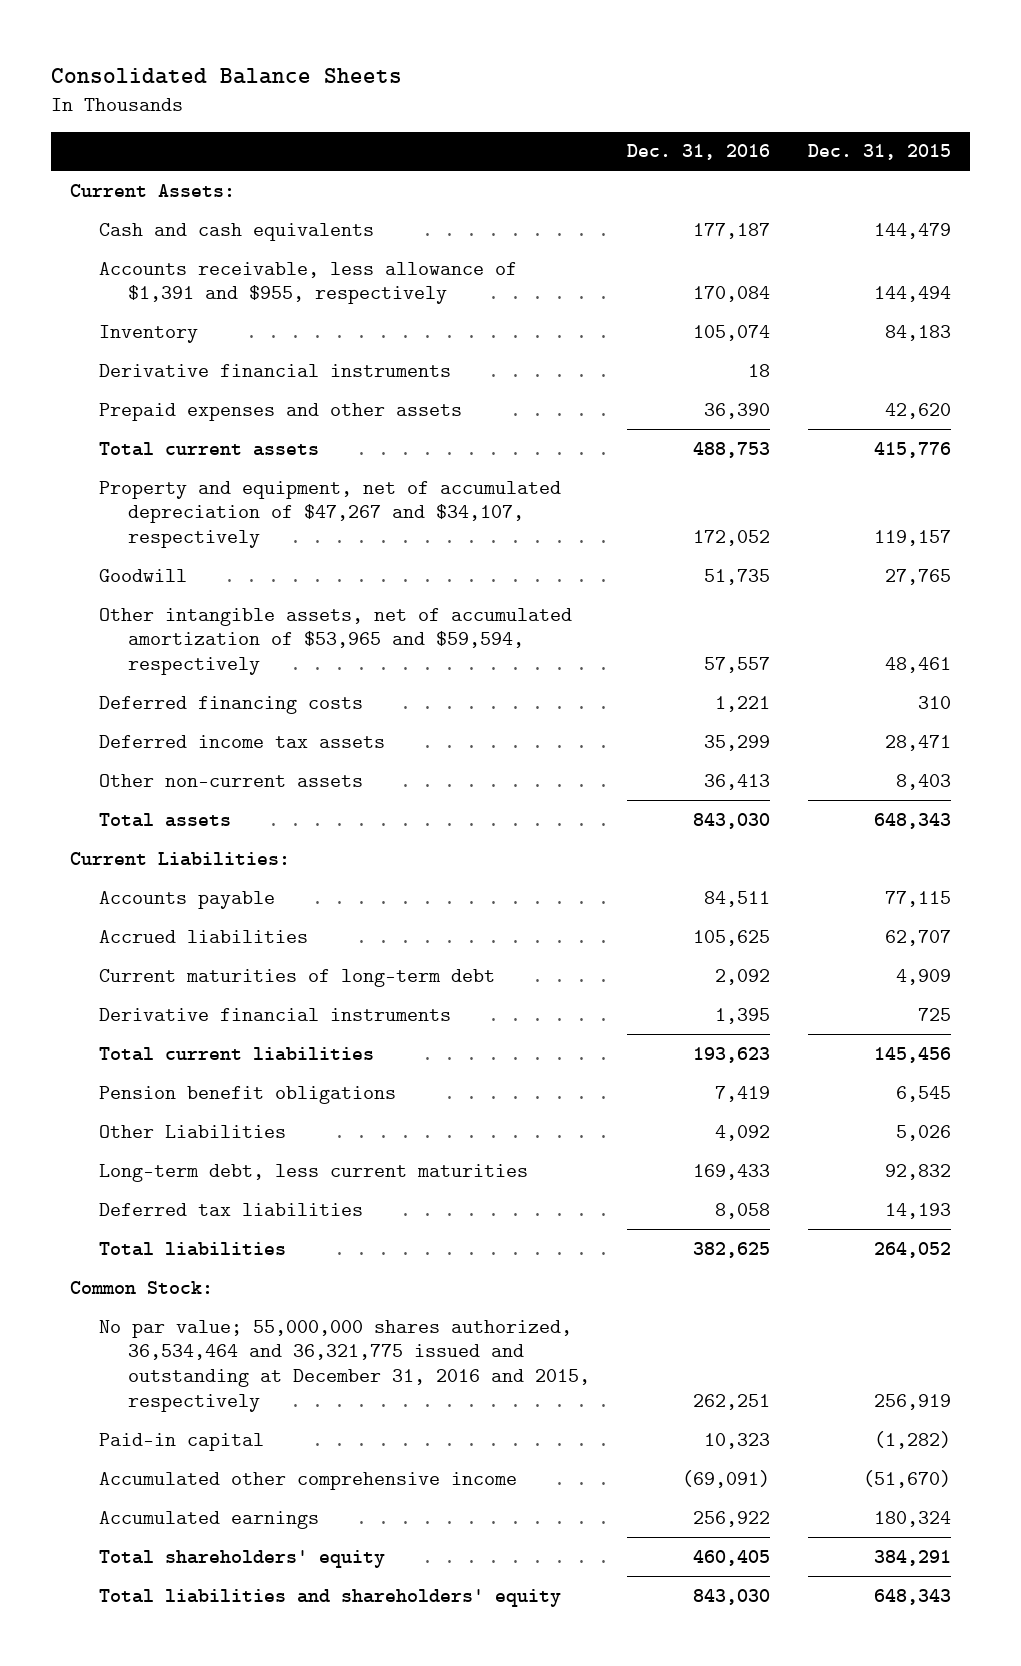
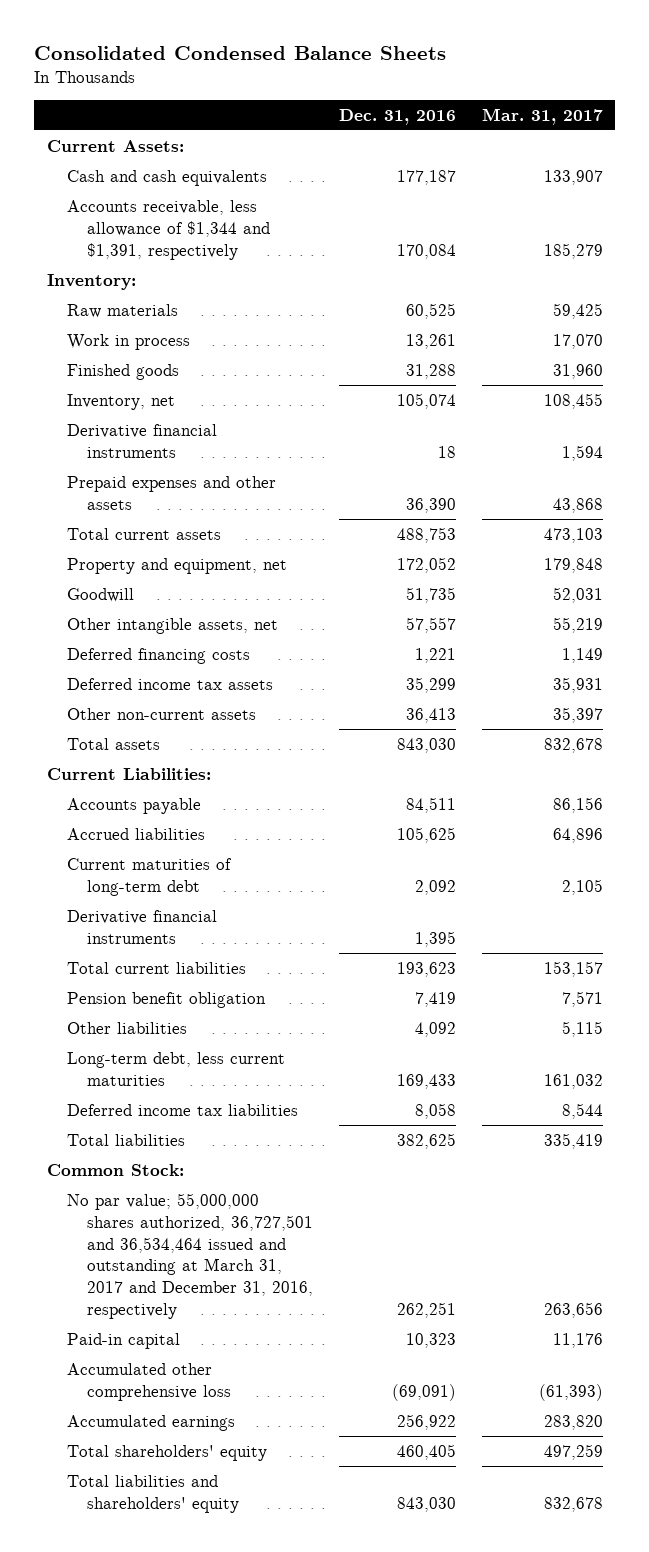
[51,68,403,85] Consolidated Balance Sheets -> [33,46,446,61] Consolidated Condensed Balance Sheets
[807,144,951,161] Dec. 31, 2015 -> none
none -> [481,107,603,125] Mar. 31, 2017
[98,261,517,305] Accounts receivable, less allowance of $1,391 and $955, respectively -> [67,199,271,260] Accounts receivable, less allowance of $1,344 and $1,391, respectively
none -> [46,273,136,290] Inventory:
none -> [67,303,179,318] Raw materials
none -> [67,333,191,350] Work in process
none -> [67,363,180,380] Finished goods
[98,324,198,343] Inventory -> [67,393,176,410] Inventory, net
[98,480,561,549] Property and equipment, net of accumulated depreciation of $47,267 and $34,107, respectively -> [67,557,288,574] Property and equipment, net
[98,607,572,676] Other intangible assets, net of accumulated amortization of $53,965 and $59,594, respectively -> [67,617,279,634] Other intangible assets, net
[98,1085,396,1104] Pension benefit obligations -> [67,991,267,1008] Pension benefit obligation
[98,1124,286,1138] Other Liabilities -> [67,1021,188,1034] Other liabilities
[98,1202,363,1216] Deferred tax liabilities -> [67,1103,299,1116] Deferred income tax liabilities
[98,1319,590,1412] No par value; 55,000,000 shares authorized, 36,534,464 and 36,321,775 issued and outstanding at December 31, 2016 and 2015, respectively -> [67,1192,314,1320] No par value; 55,000,000 shares authorized, 36,727,501 and 36,534,464 issued and outstanding at March 31, 2017 and December 31, 2016, respectively
[98,1471,517,1490] Accumulated other comprehensive income -> [67,1362,232,1401] Accumulated other comprehensive loss

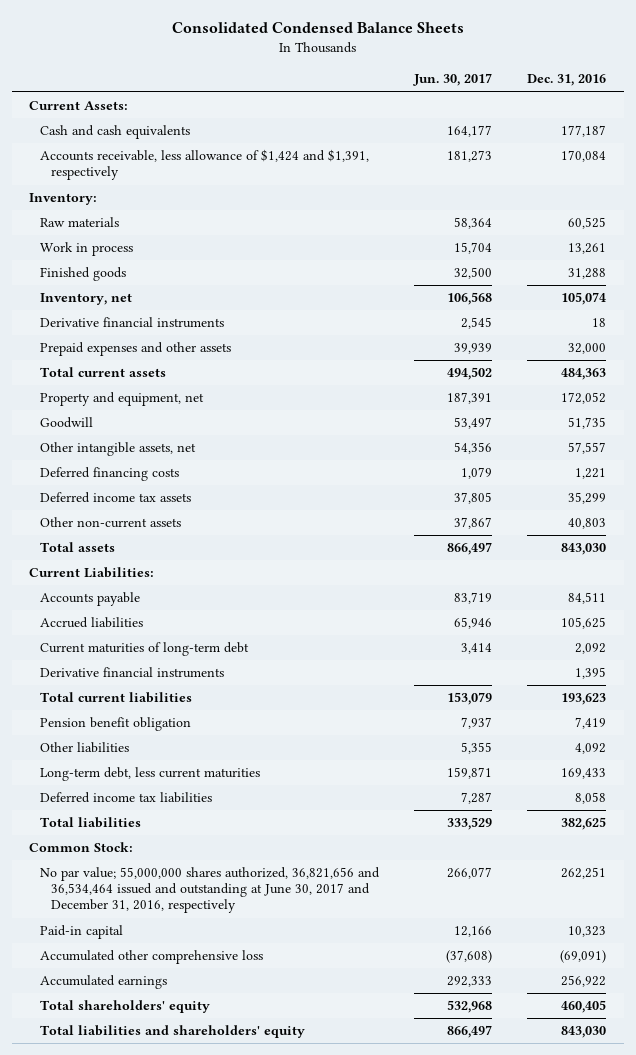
[481,107,603,125] Mar. 31, 2017 -> none
none -> [413,73,493,87] Jun. 30, 2017
[67,199,271,260] Accounts receivable, less allowance of $1,344 and $1,391, respectively -> [40,149,370,181] Accounts receivable, less allowance of $1,424 and $1,391, respectively
[406,497,457,513] 36,390 -> [568,343,607,355] 32,000
[397,526,457,543] 488,753 -> [561,368,607,381] 484,363
[406,707,457,723] 36,413 -> [568,518,607,530] 40,803
[67,1192,314,1320] No par value; 55,000,000 shares authorized, 36,727,501 and 36,534,464 issued and outstanding at March 31, 2017 and December 31, 2016, respectively -> [40,867,381,914] No par value; 55,000,000 shares authorized, 36,821,656 and 36,534,464 issued and outstanding at June 30, 2017 and December 31, 2016, respectively

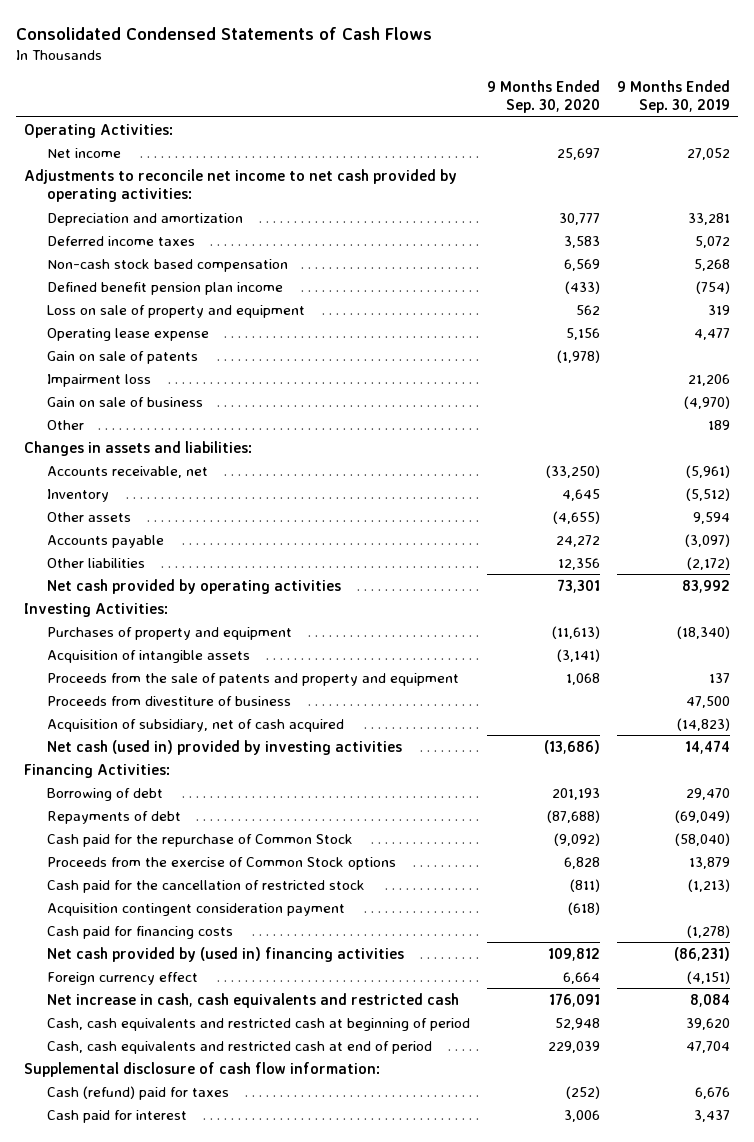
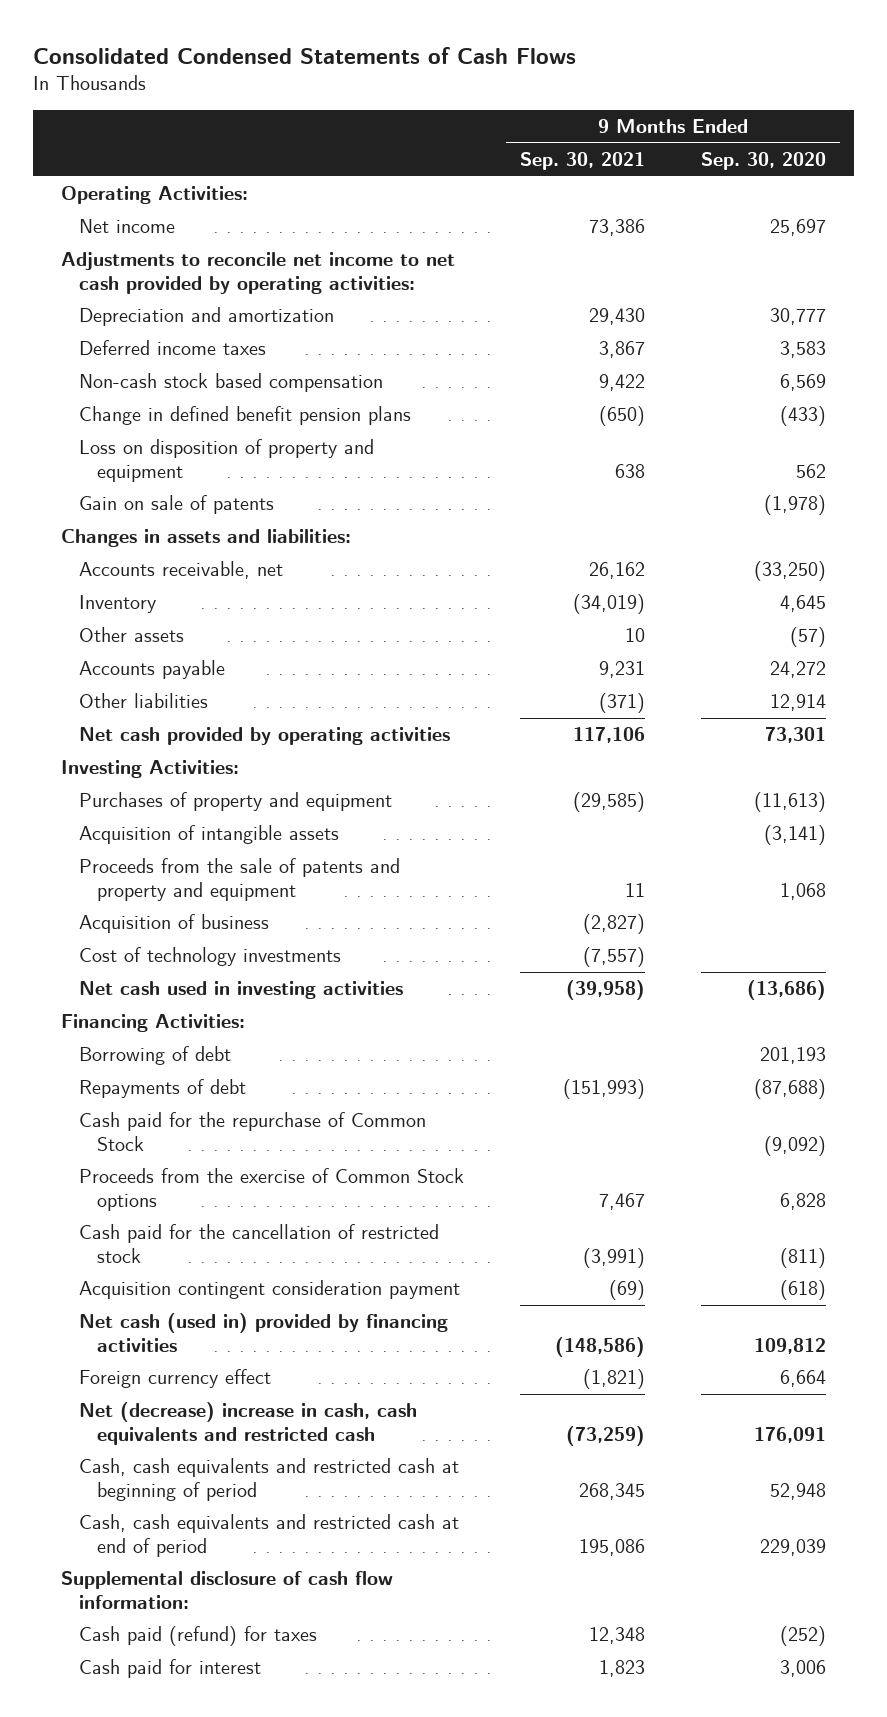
[616,80,730,114] 9 Months Ended Sep. 30, 2019 -> none
none -> [519,151,645,170] Sep. 30, 2021
[47,327,210,341] Operating lease expense -> none
[47,281,284,295] Defined benefit pension plan income -> [78,406,411,426] Change in defined benefit pension plans
[47,304,306,318] Loss on sale of property and equipment -> [78,439,374,482] Loss on disposition of property and equipment
[47,373,152,387] Impairment loss -> none
[47,396,204,407] Gain on sale of business -> none
[47,419,85,430] Other -> none
[552,510,600,524] (4,655) -> [789,627,826,648] (57)
[557,557,600,570] 12,356 -> [769,694,826,712] 12,914
[47,695,292,706] Proceeds from divestiture of business -> none
[47,718,345,732] Acquisition of subsidiary, net of cash acquired -> [78,914,269,934] Acquisition of business
none -> [78,947,341,967] Cost of technology investments
[47,739,403,755] Net cash (used in) provided by investing activities -> [78,981,403,1000] Net cash used in investing activities
[47,925,234,939] Cash paid for financing costs -> none
[47,946,405,962] Net cash provided by (used in) financing activities -> [78,1313,448,1352] Net cash (used in) provided by financing activities
[47,992,460,1008] Net increase in cash, cash equivalents and restricted cash -> [78,1402,417,1445] Net (decrease) increase in cash, cash equivalents and restricted cash
[47,1085,230,1100] Cash (refund) paid for taxes -> [78,1626,317,1647] Cash paid (refund) for taxes

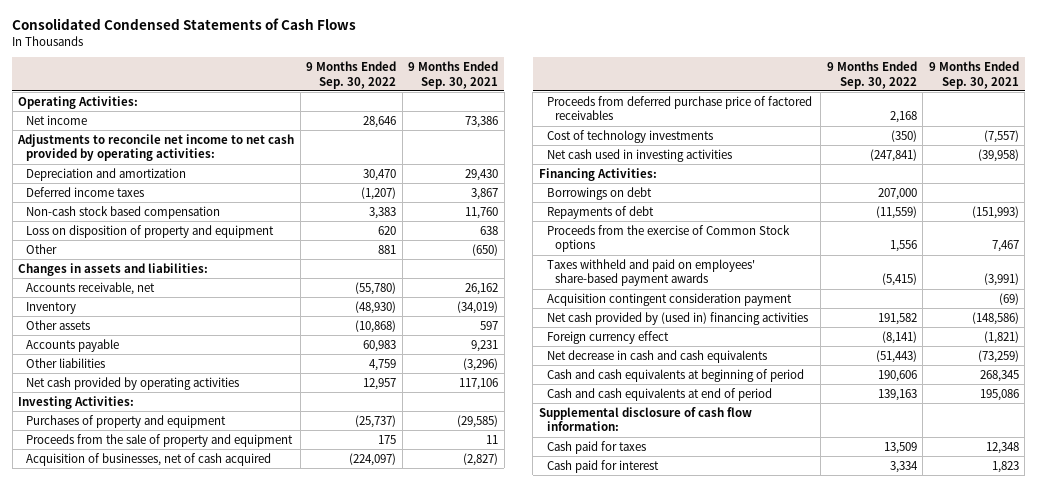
[700,151,826,170] Sep. 30, 2020 -> none
none -> [306,60,397,89] 9 Months Ended Sep. 30, 2022
[78,406,411,426] Change in defined benefit pension plans -> none
[598,374,645,392] 9,422 -> [465,206,499,219] 11,760
[78,495,274,515] Gain on sale of patents -> none
none -> [26,243,58,254] Other
[624,628,645,643] 10 -> [480,320,499,330] 597
[598,693,645,714] (371) -> [463,357,499,371] (3,296)
[78,825,339,845] Acquisition of intangible assets -> none
[78,858,400,901] Proceeds from the sale of patents and property and equipment -> [26,433,294,447] Proceeds from the sale of property and equipment
[78,914,269,934] Acquisition of business -> [26,452,272,466] Acquisition of businesses, net of cash acquired
none -> [547,95,813,121] Proceeds from deferred purchase price of factored receivables
[78,1046,231,1066] Borrowing of debt -> [547,186,653,200] Borrowings on debt
[78,1112,426,1151] Cash paid for the repurchase of Common Stock -> none
[78,1224,439,1263] Cash paid for the cancellation of restricted stock -> [547,258,756,287] Taxes withheld and paid on employees' share-based payment awards
[78,1313,448,1352] Net cash (used in) provided by financing activities -> [547,311,809,325] Net cash provided by (used in) financing activities
[78,1402,417,1445] Net (decrease) increase in cash, cash equivalents and restricted cash -> [547,349,768,363] Net decrease in cash and cash equivalents
[78,1458,459,1501] Cash, cash equivalents and restricted cash at beginning of period -> [547,368,805,382] Cash and cash equivalents at beginning of period
[78,1514,459,1557] Cash, cash equivalents and restricted cash at end of period -> [547,387,773,401] Cash and cash equivalents at end of period
[78,1626,317,1647] Cash paid (refund) for taxes -> [547,440,647,454] Cash paid for taxes

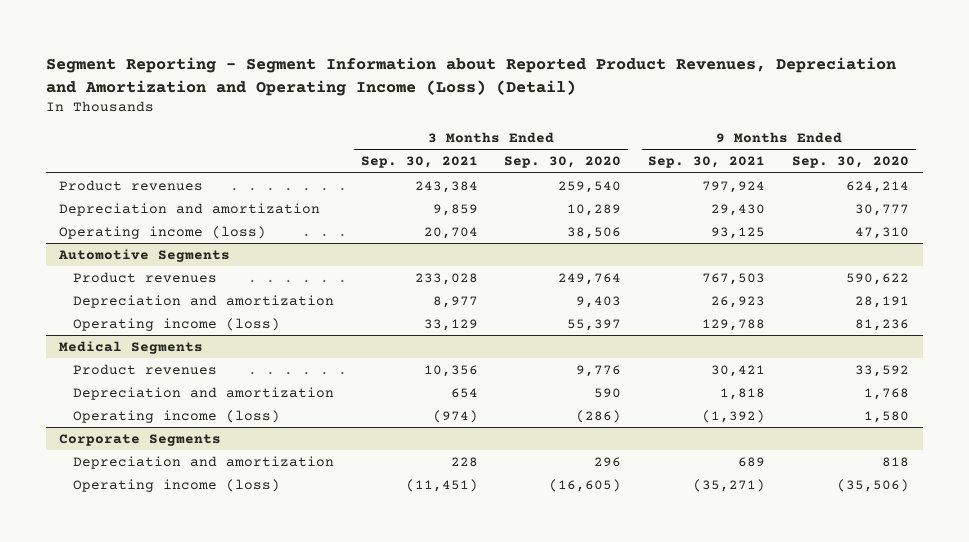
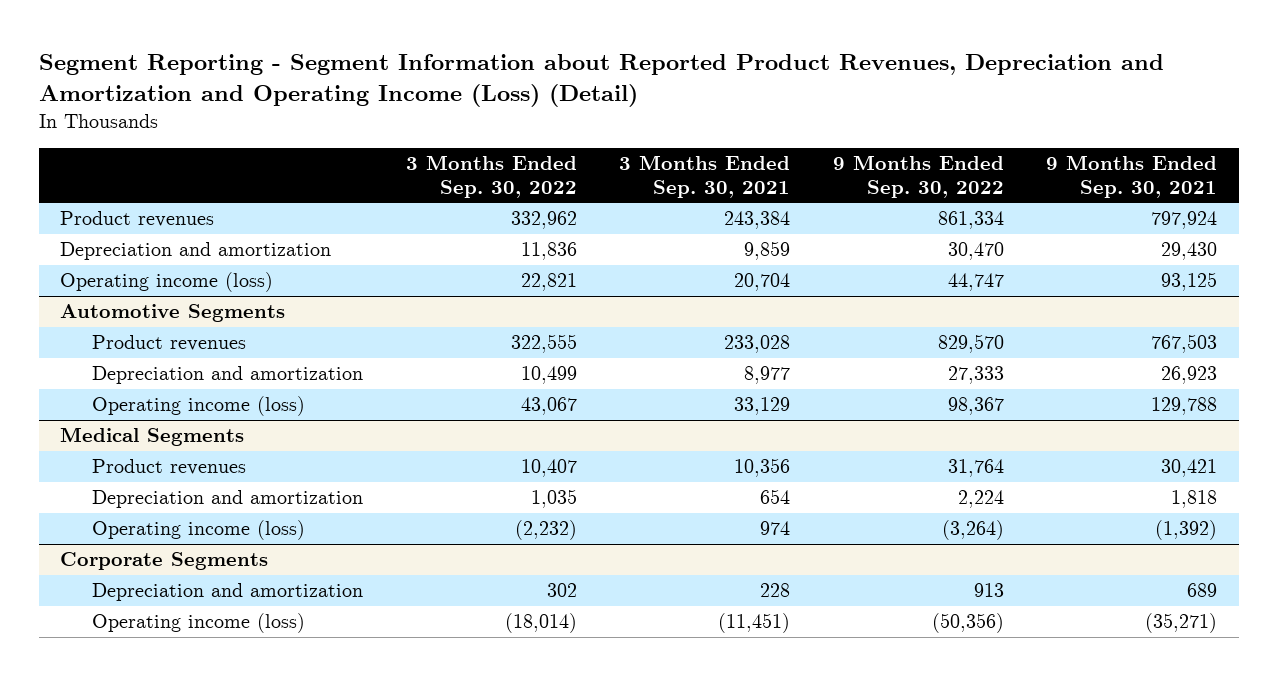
[504,156,622,169] Sep. 30, 2020 -> none
[792,156,910,169] Sep. 30, 2020 -> none
none -> [405,155,577,198] 3 Months Ended Sep. 30, 2022
none -> [832,155,1004,198] 9 Months Ended Sep. 30, 2022
[432,409,478,423] (974) -> [760,521,791,536] 974

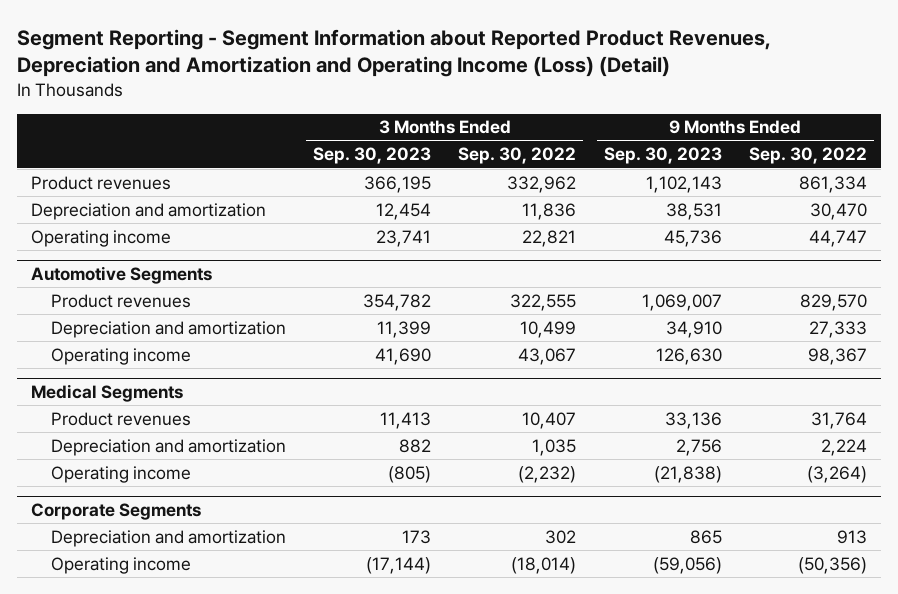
[619,155,791,198] 3 Months Ended Sep. 30, 2021 -> none
[1046,155,1218,198] 9 Months Ended Sep. 30, 2021 -> none
none -> [313,147,432,165] Sep. 30, 2023
none -> [603,147,722,165] Sep. 30, 2023
[60,272,274,293] Operating income (loss) -> [30,229,171,247] Operating income
[91,396,305,417] Operating income (loss) -> [50,347,191,365] Operating income
[91,520,305,541] Operating income (loss) -> [50,465,191,483] Operating income
[91,613,305,634] Operating income (loss) -> [50,556,191,574] Operating income

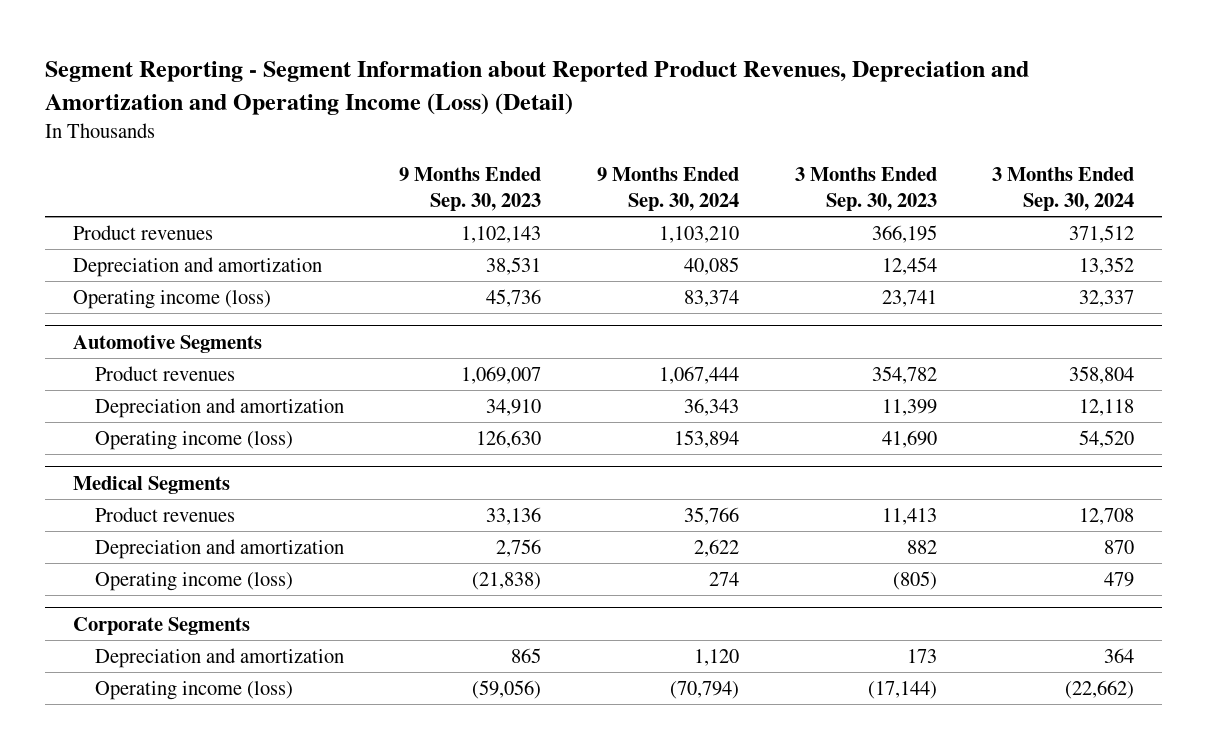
[458,147,577,165] Sep. 30, 2022 -> none
[749,147,868,165] Sep. 30, 2022 -> none
none -> [597,167,740,211] 9 Months Ended Sep. 30, 2024
none -> [992,167,1135,211] 3 Months Ended Sep. 30, 2024
[30,229,171,247] Operating income -> [72,290,271,310] Operating income (loss)
[50,347,191,365] Operating income -> [94,431,293,451] Operating income (loss)
[50,465,191,483] Operating income -> [94,572,293,592] Operating income (loss)
[50,556,191,574] Operating income -> [94,681,293,701] Operating income (loss)

